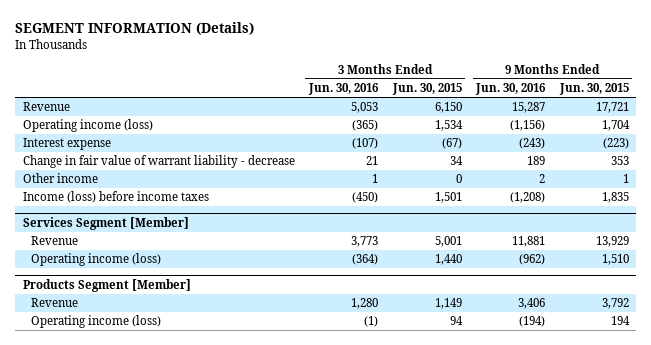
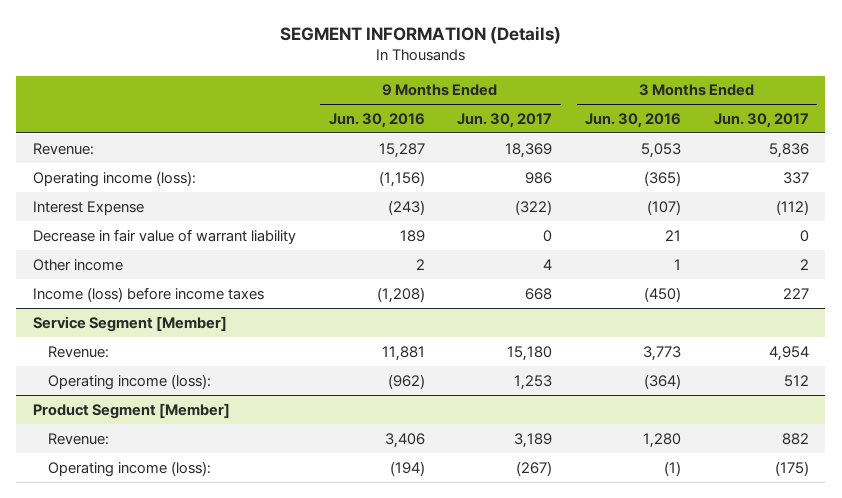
[391,83,462,96] Jun. 30, 2015 -> none
[558,83,629,96] Jun. 30, 2015 -> none
none -> [457,112,553,128] Jun. 30, 2017
none -> [714,112,810,128] Jun. 30, 2017
[22,102,70,112] Revenue -> [32,142,94,155] Revenue:
[22,119,153,133] Operating income (loss) -> [32,170,196,187] Operating income (loss):
[22,138,111,151] Interest expense -> [32,200,144,215] Interest Expense
[22,155,295,169] Change in fair value of warrant liability - decrease -> [32,228,296,244] Decrease in fair value of warrant liability
[22,216,189,230] Services Segment [Member] -> [32,315,227,332] Service Segment [Member]
[31,236,79,246] Revenue -> [48,345,110,358] Revenue:
[31,253,162,267] Operating income (loss) -> [48,373,212,390] Operating income (loss):
[22,278,191,292] Products Segment [Member] -> [32,402,230,419] Product Segment [Member]
[31,298,79,308] Revenue -> [48,432,110,445] Revenue:
[31,315,162,329] Operating income (loss) -> [48,460,212,477] Operating income (loss):

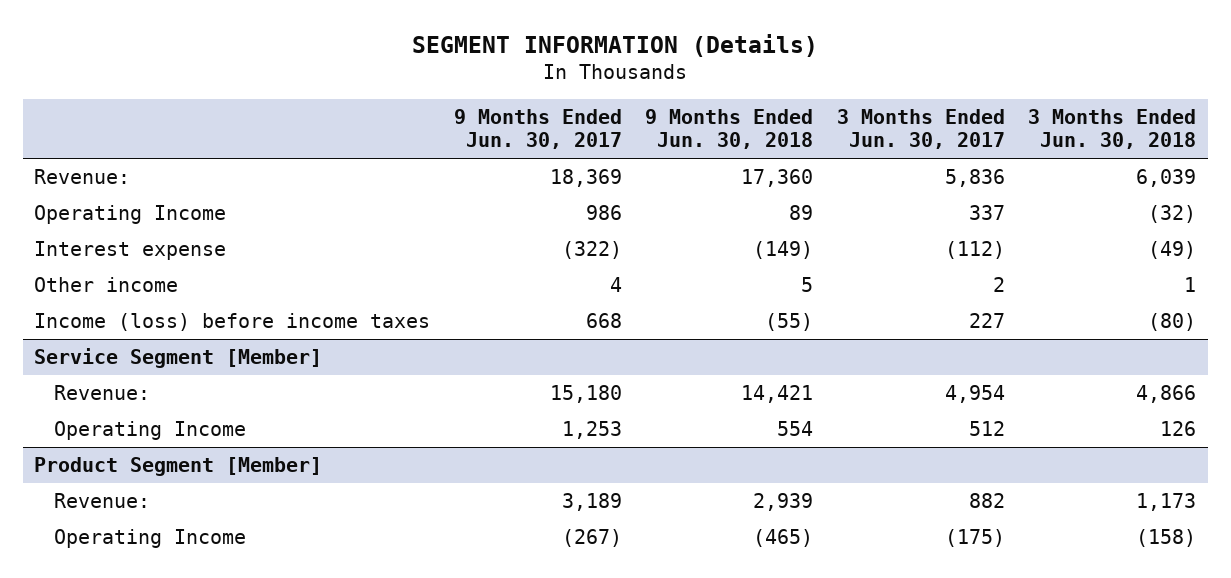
[328,112,425,128] Jun. 30, 2016 -> none
[585,112,682,128] Jun. 30, 2016 -> none
none -> [645,108,814,150] 9 Months Ended Jun. 30, 2018
none -> [1028,108,1197,150] 3 Months Ended Jun. 30, 2018
[32,228,296,244] Decrease in fair value of warrant liability -> none
[32,170,196,187] Operating income (loss): -> [34,205,227,225] Operating Income
[32,200,144,215] Interest Expense -> [34,241,227,261] Interest expense
[48,373,212,390] Operating income (loss): -> [53,421,246,441] Operating Income
[48,460,212,477] Operating income (loss): -> [53,529,246,549] Operating Income

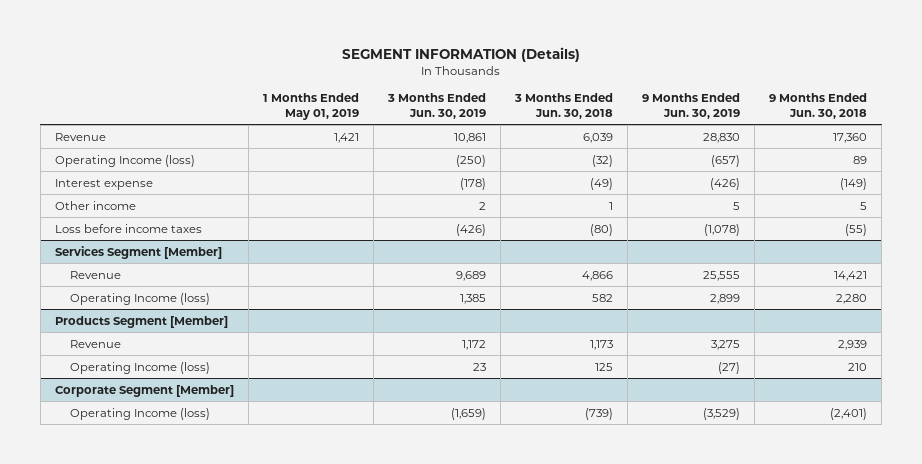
[453,108,622,150] 9 Months Ended Jun. 30, 2017 -> none
[836,108,1005,150] 3 Months Ended Jun. 30, 2017 -> none
none -> [263,92,360,121] 1 Months Ended May 01, 2019
none -> [387,92,487,120] 3 Months Ended Jun. 30, 2019
none -> [642,92,741,120] 9 Months Ended Jun. 30, 2019
[34,169,131,185] Revenue: -> [54,132,106,141] Revenue
[34,205,227,225] Operating Income -> [54,154,195,167] Operating Income (loss)
[34,313,431,332] Income (loss) before income taxes -> [54,223,202,233] Loss before income taxes
[34,348,323,369] Service Segment [Member] -> [54,245,222,259] Services Segment [Member]
[53,385,150,401] Revenue: -> [69,270,121,279] Revenue
[53,421,246,441] Operating Income -> [69,292,210,305] Operating Income (loss)
[777,421,814,437] 554 -> [836,293,868,304] 2,280
[1160,421,1197,437] 126 -> [592,293,614,302] 582
[34,457,323,477] Product Segment [Member] -> [54,315,228,328] Products Segment [Member]
[53,493,150,509] Revenue: -> [69,339,121,348] Revenue
[53,529,246,549] Operating Income -> [69,361,210,374] Operating Income (loss)
[753,529,814,548] (465) -> [848,362,868,371] 210
[1136,529,1197,548] (158) -> [595,362,614,371] 125
none -> [54,384,234,397] Corporate Segment [Member]
none -> [69,407,210,420] Operating Income (loss)

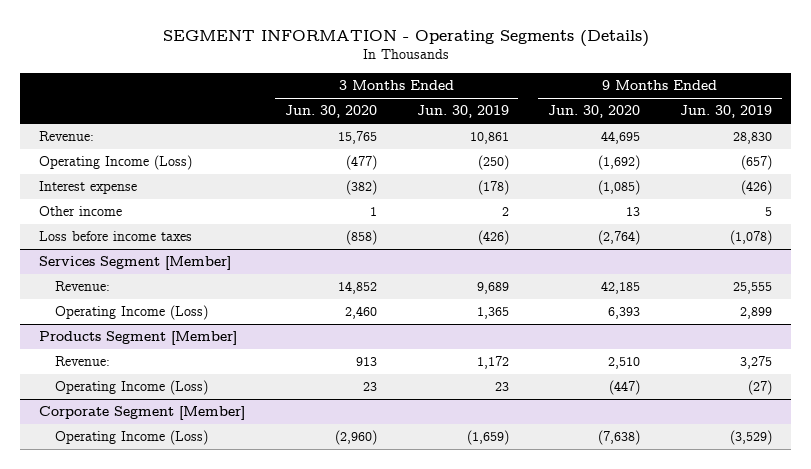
[342,46,581,62] SEGMENT INFORMATION (Details) -> [162,29,649,47] SEGMENT INFORMATION - Operating Segments (Details)
[263,92,360,121] 1 Months Ended May 01, 2019 -> none
[514,92,614,120] 3 Months Ended Jun. 30, 2018 -> none
[769,92,868,120] 9 Months Ended Jun. 30, 2018 -> none
none -> [284,105,377,119] Jun. 30, 2020
none -> [548,105,641,119] Jun. 30, 2020
[54,132,106,141] Revenue -> [39,131,95,142] Revenue:
[54,154,195,167] Operating Income (loss) -> [39,155,193,171] Operating Income (Loss)
[69,270,121,279] Revenue -> [55,281,111,292] Revenue:
[69,292,210,305] Operating Income (loss) -> [55,305,209,321] Operating Income (Loss)
[460,293,487,304] 1,385 -> [476,307,509,320] 1,365
[69,339,121,348] Revenue -> [55,356,111,367] Revenue:
[69,361,210,374] Operating Income (loss) -> [55,380,209,396] Operating Income (Loss)
[69,407,210,420] Operating Income (loss) -> [55,430,209,446] Operating Income (Loss)

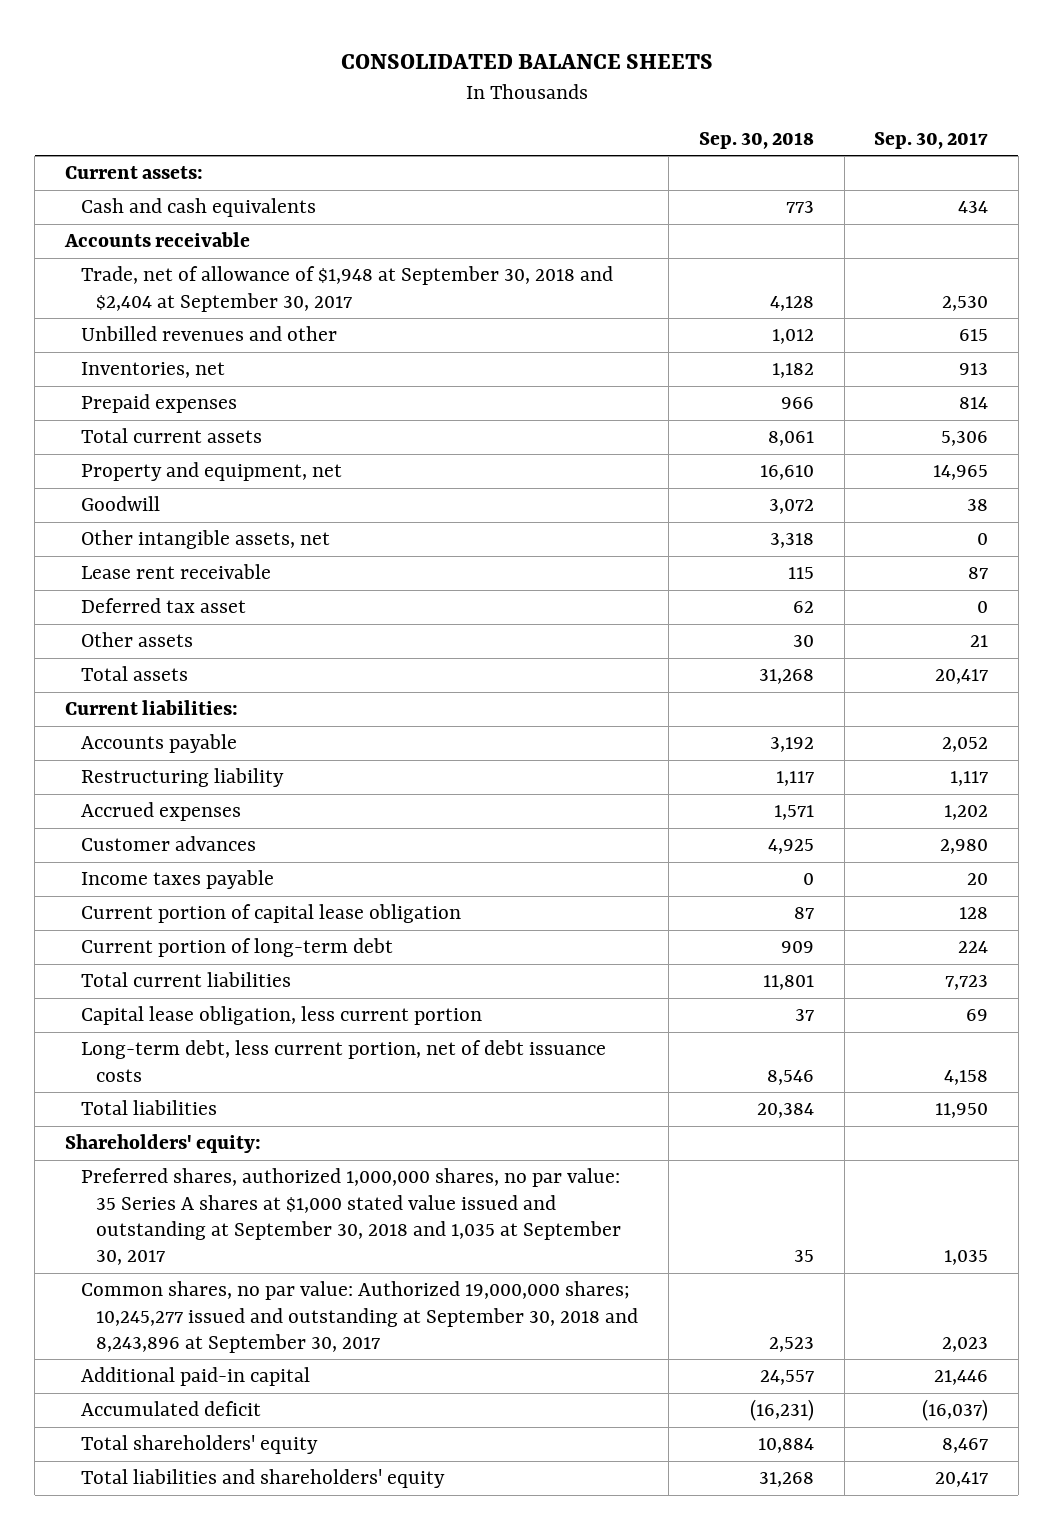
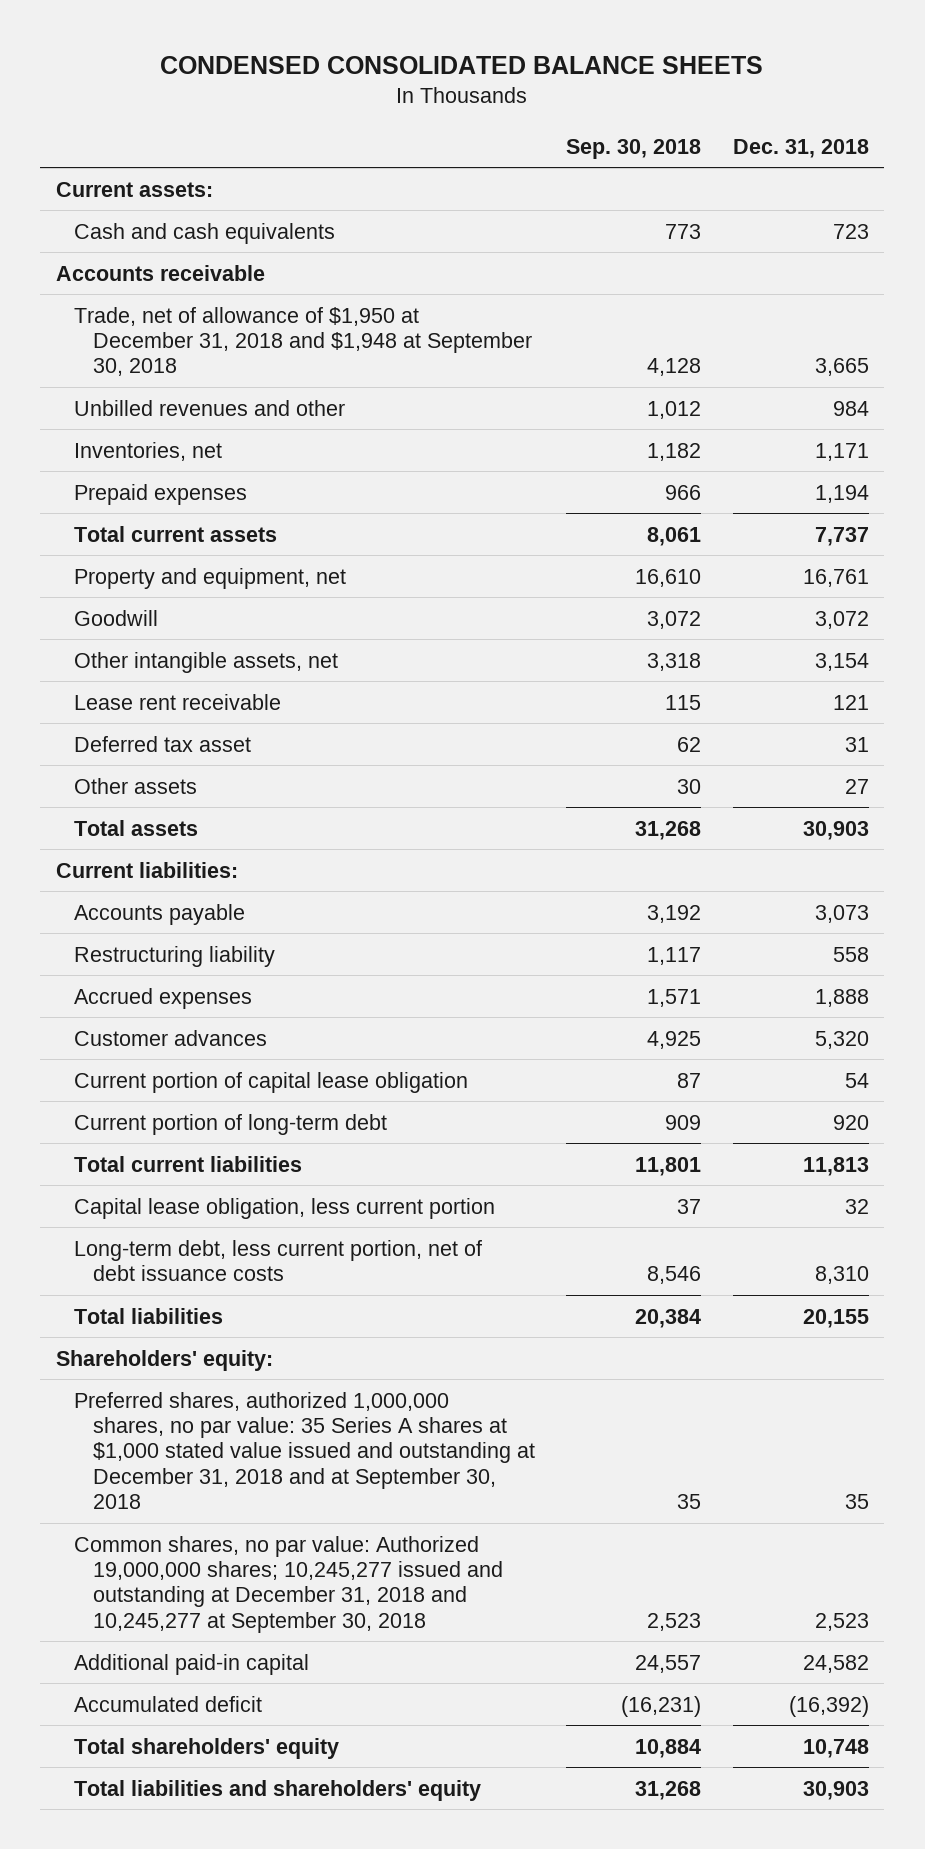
[340,54,713,70] CONSOLIDATED BALANCE SHEETS -> [160,55,764,74] CONDENSED CONSOLIDATED BALANCE SHEETS
[874,131,989,149] Sep. 30, 2017 -> none
none -> [732,138,869,158] Dec. 31, 2018
[80,266,613,312] Trade, net of allowance of $1,948 at September 30, 2018 and $2,404 at September 30, 2017 -> [74,306,532,377] Trade, net of allowance of $1,950 at December 31, 2018 and $1,948 at September 30, 2018
[80,870,274,890] Income taxes payable -> none
[80,1168,622,1266] Preferred shares, authorized 1,000,000 shares, no par value: 35 Series A shares at $1,000 stated value issued and outstanding at September 30, 2018 and 1,035 at September 30, 2017 -> [74,1391,535,1510] Preferred shares, authorized 1,000,000 shares, no par value: 35 Series A shares at $1,000 stated value issued and outstanding at December 31, 2018 and at September 30, 2018
[80,1281,639,1353] Common shares, no par value: Authorized 19,000,000 shares; 10,245,277 issued and outstanding at September 30, 2018 and 8,243,896 at September 30, 2017 -> [74,1535,503,1633] Common shares, no par value: Authorized 19,000,000 shares; 10,245,277 issued and outstanding at December 31, 2018 and 10,245,277 at September 30, 2018

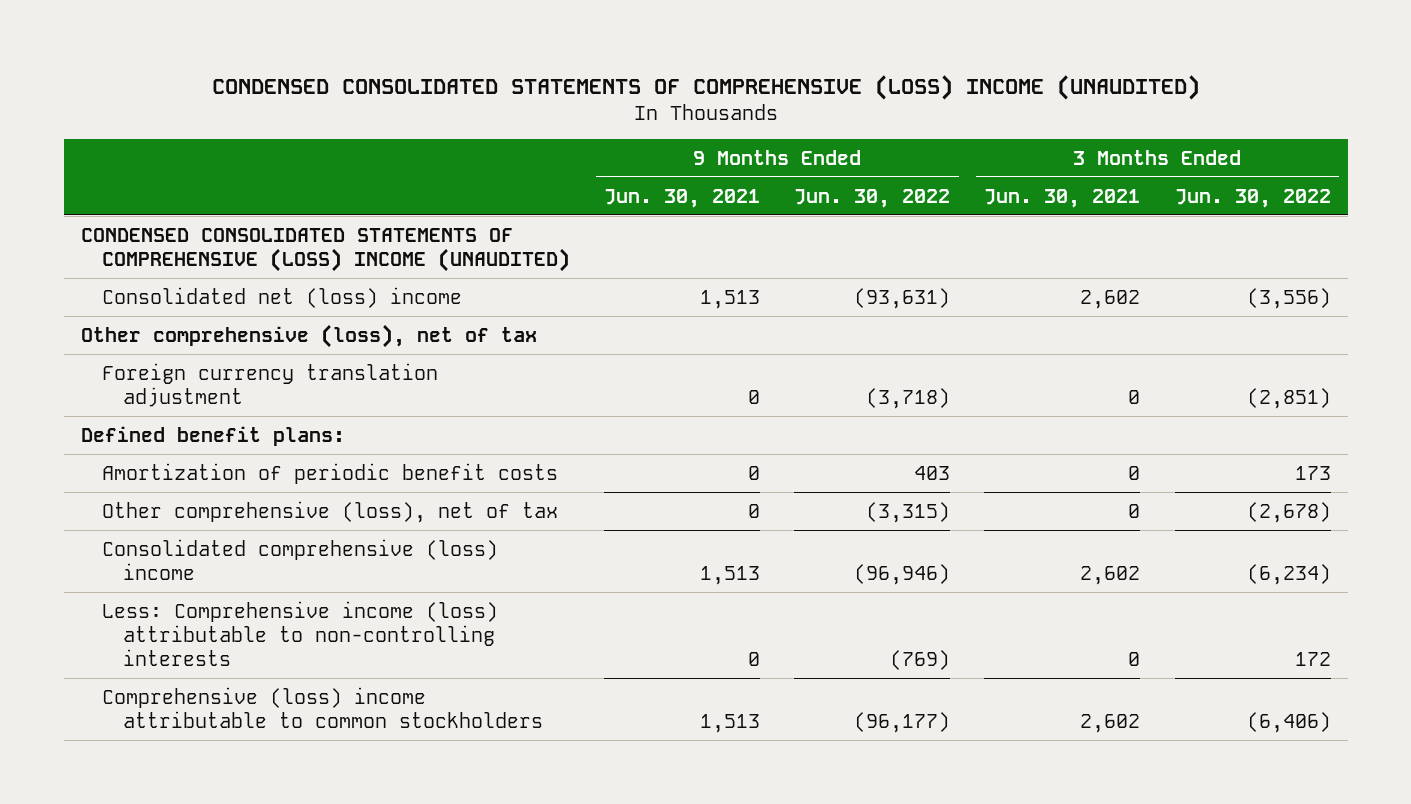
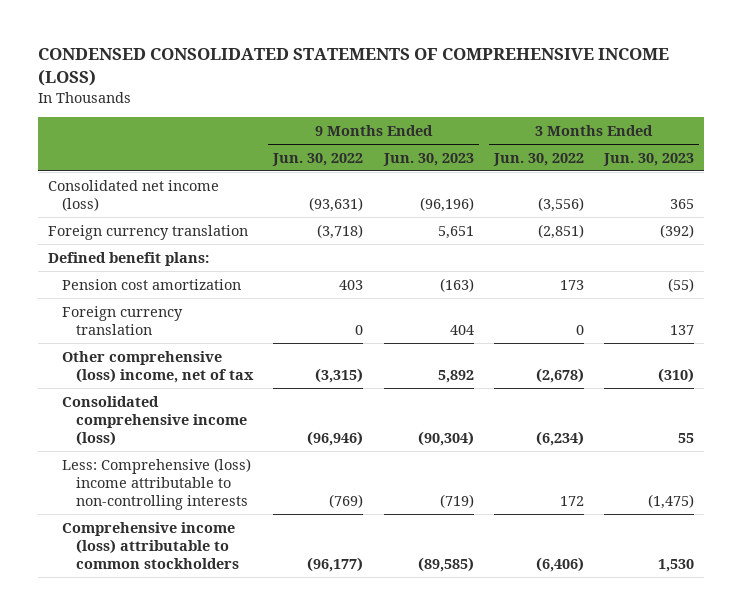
[211,74,1200,100] CONDENSED CONSOLIDATED STATEMENTS OF COMPREHENSIVE (LOSS) INCOME (UNAUDITED) -> [37,48,669,87] CONDENSED CONSOLIDATED STATEMENTS OF COMPREHENSIVE INCOME (LOSS)
[604,188,761,208] Jun. 30, 2021 -> none
[984,188,1141,208] Jun. 30, 2021 -> none
none -> [382,152,474,166] Jun. 30, 2023
none -> [603,152,695,166] Jun. 30, 2023
[80,227,570,272] CONDENSED CONSOLIDATED STATEMENTS OF COMPREHENSIVE (LOSS) INCOME (UNAUDITED) -> none
[80,323,537,348] Other comprehensive (loss), net of tax -> none
[101,286,462,308] Consolidated net (loss) income -> [47,179,219,212] Consolidated net income (loss)
[101,362,438,407] Foreign currency translation adjustment -> [47,224,248,240] Foreign currency translation
[101,462,558,484] Amortization of periodic benefit costs -> [61,278,241,290] Pension cost amortization
none -> [61,305,183,336] Foreign currency translation
[101,500,558,523] Other comprehensive (loss), net of tax -> [61,350,255,384] Other comprehensive (loss) income, net of tax
[101,538,498,580] Consolidated comprehensive (loss) income -> [61,395,248,447] Consolidated comprehensive income (loss)
[101,600,498,666] Less: Comprehensive income (loss) attributable to non-controlling interests -> [61,457,251,511] Less: Comprehensive (loss) income attributable to non-controlling interests
[101,686,543,728] Comprehensive (loss) income attributable to common stockholders -> [61,521,240,570] Comprehensive income (loss) attributable to common stockholders

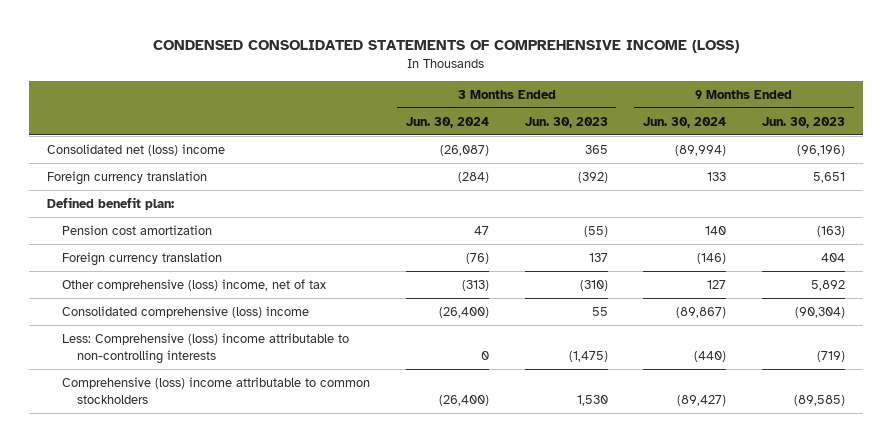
[272,152,364,166] Jun. 30, 2022 -> none
[492,152,584,166] Jun. 30, 2022 -> none
none -> [405,116,489,128] Jun. 30, 2024
none -> [643,116,727,128] Jun. 30, 2024
[47,179,219,212] Consolidated net income (loss) -> [47,143,226,156] Consolidated net (loss) income
[47,251,209,266] Defined benefit plans: -> [47,196,175,210] Defined benefit plan:
[61,395,248,447] Consolidated comprehensive income (loss) -> [62,305,310,318] Consolidated comprehensive (loss) income
[61,521,240,570] Comprehensive income (loss) attributable to common stockholders -> [62,376,371,404] Comprehensive (loss) income attributable to common stockholders

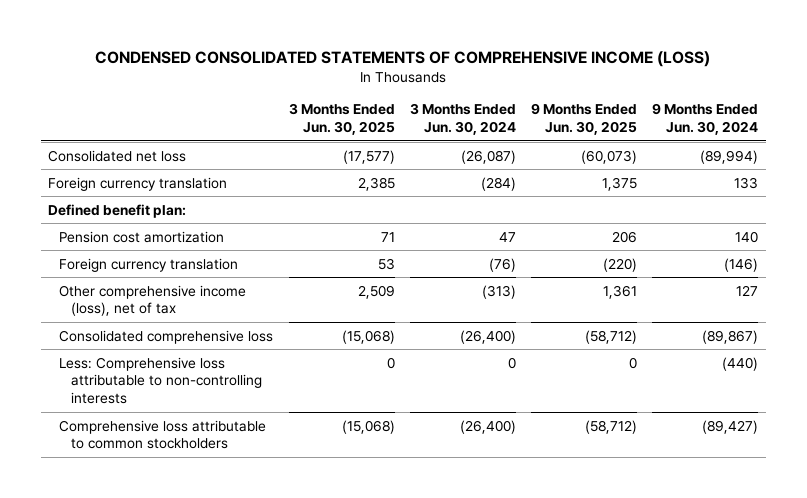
[524,116,608,128] Jun. 30, 2023 -> none
[762,116,846,128] Jun. 30, 2023 -> none
none -> [288,103,395,136] 3 Months Ended Jun. 30, 2025
none -> [531,103,638,136] 9 Months Ended Jun. 30, 2025
[47,143,226,156] Consolidated net (loss) income -> [48,149,187,162] Consolidated net loss
[62,278,327,291] Other comprehensive (loss) income, net of tax -> [59,284,247,317] Other comprehensive income (loss), net of tax
[62,305,310,318] Consolidated comprehensive (loss) income -> [59,329,274,344] Consolidated comprehensive loss
[62,332,350,364] Less: Comprehensive (loss) income attributable to non-controlling interests -> [59,356,262,405] Less: Comprehensive loss attributable to non-controlling interests
[62,376,371,404] Comprehensive (loss) income attributable to common stockholders -> [59,419,267,450] Comprehensive loss attributable to common stockholders

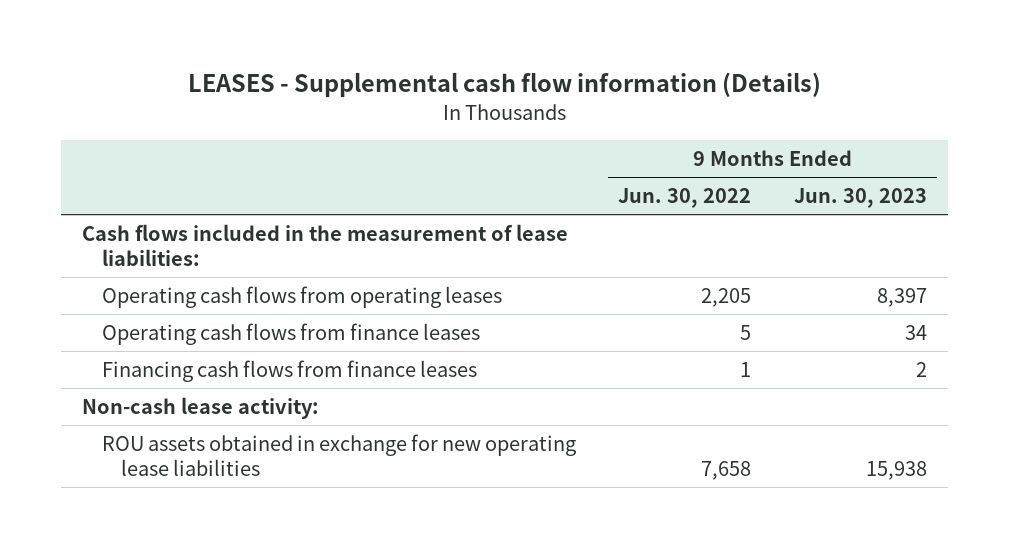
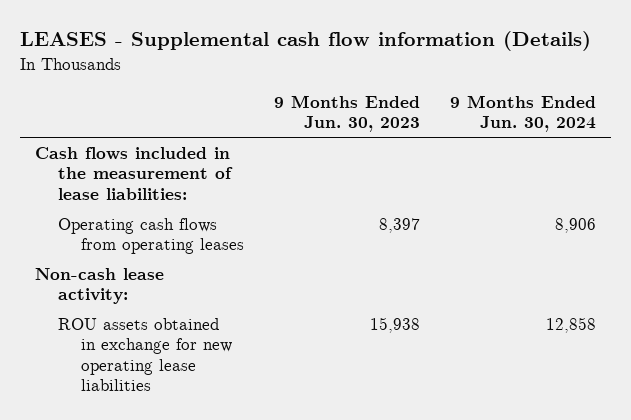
[618,188,752,209] Jun. 30, 2022 -> none
none -> [449,94,596,132] 9 Months Ended Jun. 30, 2024
[101,322,480,345] Operating cash flows from finance leases -> none
[101,359,477,382] Financing cash flows from finance leases -> none

